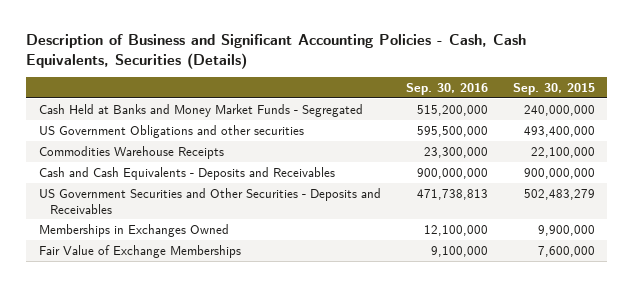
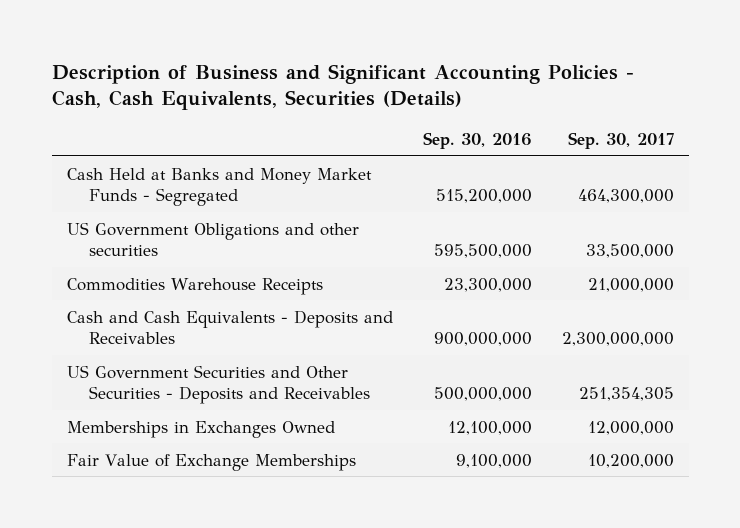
[512,82,595,95] Sep. 30, 2015 -> none
none -> [567,132,674,150] Sep. 30, 2017
[416,188,488,200] 471,738,813 -> [433,386,532,401] 500,000,000

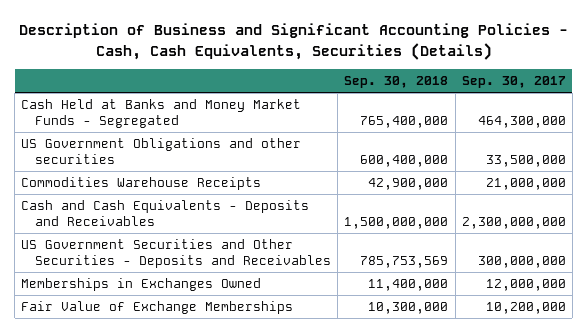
[422,132,532,150] Sep. 30, 2016 -> none
none -> [344,76,449,89] Sep. 30, 2018
[578,386,674,401] 251,354,305 -> [477,255,566,268] 300,000,000

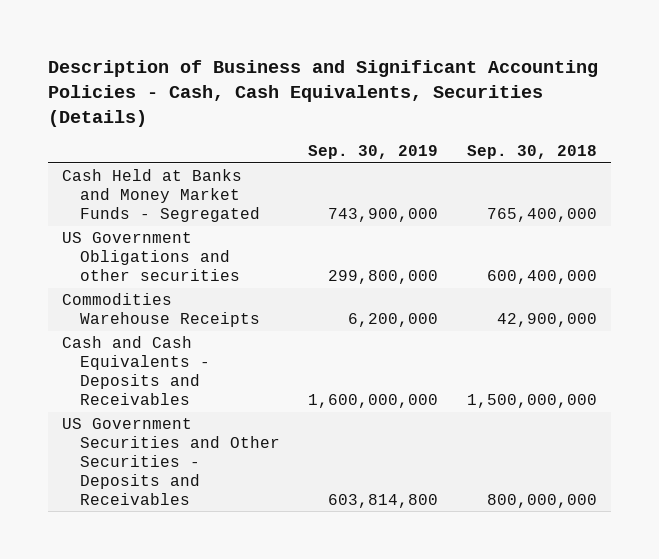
[461,76,566,89] Sep. 30, 2017 -> none
none -> [308,145,439,160] Sep. 30, 2019
[21,278,262,292] Memberships in Exchanges Owned -> none
[21,301,294,315] Fair Value of Exchange Memberships -> none
[360,255,449,268] 785,753,569 -> [487,493,598,508] 800,000,000

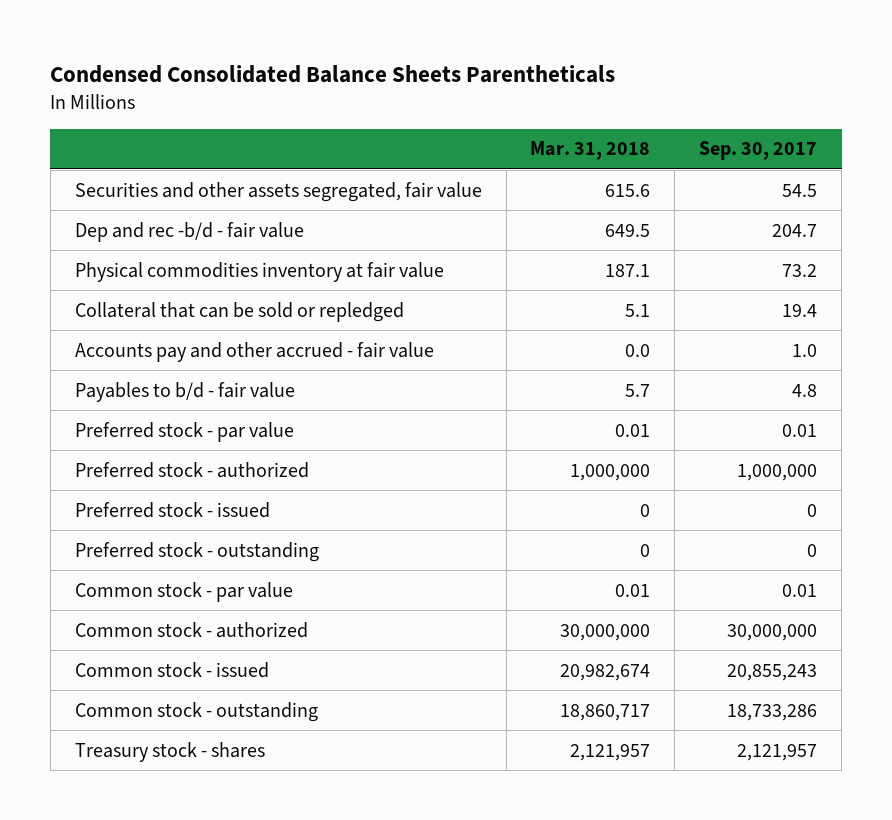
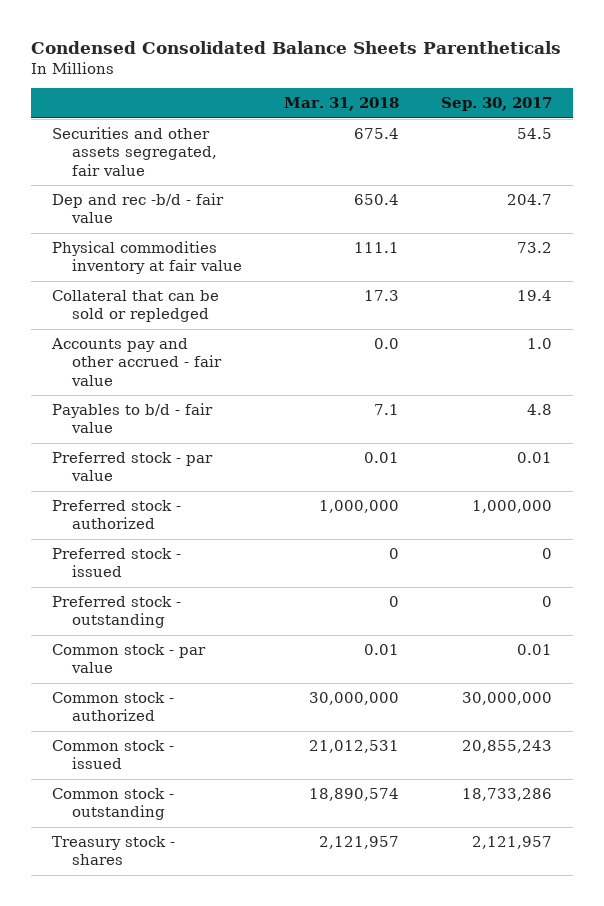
[605,183,651,197] 615.6 -> [354,128,400,140] 675.4
[605,223,651,237] 649.5 -> [354,194,400,206] 650.4
[605,263,651,277] 187.1 -> [354,242,400,254] 111.1
[625,303,651,317] 5.1 -> [364,290,400,302] 17.3
[625,383,651,397] 5.7 -> [374,404,400,416] 7.1
[560,663,651,681] 20,982,674 -> [309,740,400,754] 21,012,531
[560,703,651,721] 18,860,717 -> [309,788,400,802] 18,890,574

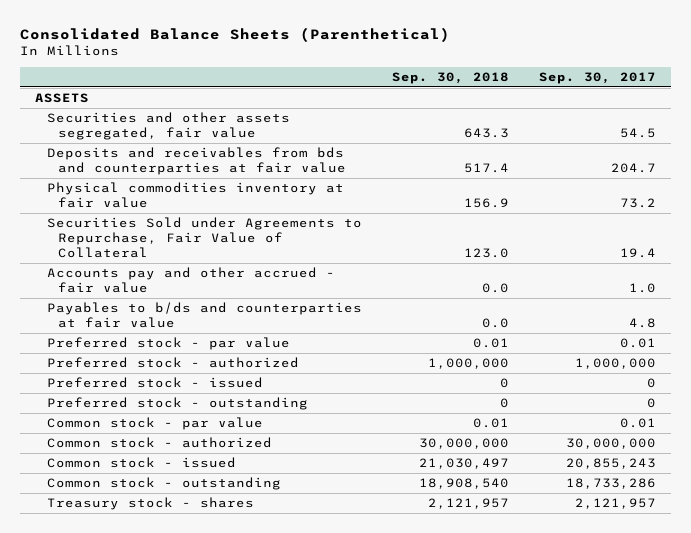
[30,40,561,54] Condensed Consolidated Balance Sheets Parentheticals -> [20,26,451,42] Consolidated Balance Sheets (Parenthetical)
[284,97,400,112] Mar. 31, 2018 -> none
none -> [391,71,509,84] Sep. 30, 2018
none -> [35,93,90,104] ASSETS
[51,193,224,224] Dep and rec -b/d - fair value -> [46,147,347,176] Deposits and receivables from bds and counterparties at fair value
[51,290,219,323] Collateral that can be sold or repledged -> [46,217,362,259] Securities Sold under Agreements to Repurchase, Fair Value of Collateral
[51,403,213,434] Payables to b/d - fair value -> [46,302,362,329] Payables to b/ds and counterparties at fair value

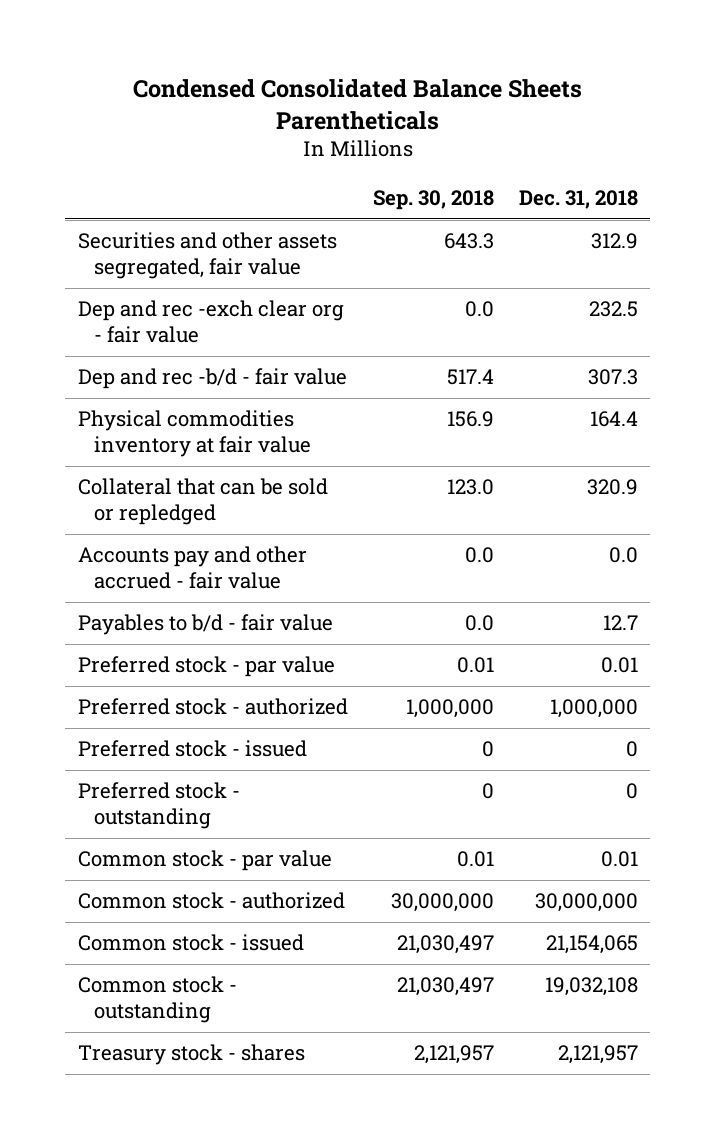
[20,26,451,42] Consolidated Balance Sheets (Parenthetical) -> [132,79,582,130] Condensed Consolidated Balance Sheets Parentheticals
[538,71,656,84] Sep. 30, 2017 -> none
none -> [518,190,638,210] Dec. 31, 2018
[35,93,90,104] ASSETS -> none
none -> [77,300,344,344] Dep and rec -exch clear org - fair value
[46,147,347,176] Deposits and receivables from bds and counterparties at fair value -> [77,368,347,390] Dep and rec -b/d - fair value
[46,217,362,259] Securities Sold under Agreements to Repurchase, Fair Value of Collateral -> [77,478,328,526] Collateral that can be sold or repledged
[46,302,362,329] Payables to b/ds and counterparties at fair value -> [77,614,333,636] Payables to b/d - fair value
[418,478,509,490] 18,908,540 -> [396,977,494,997] 21,030,497

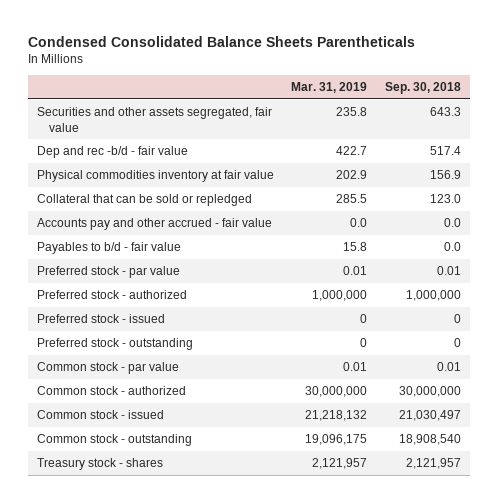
[518,190,638,210] Dec. 31, 2018 -> none
none -> [291,82,368,94] Mar. 31, 2019
[77,300,344,344] Dep and rec -exch clear org - fair value -> none
[396,977,494,997] 21,030,497 -> [399,433,462,445] 18,908,540

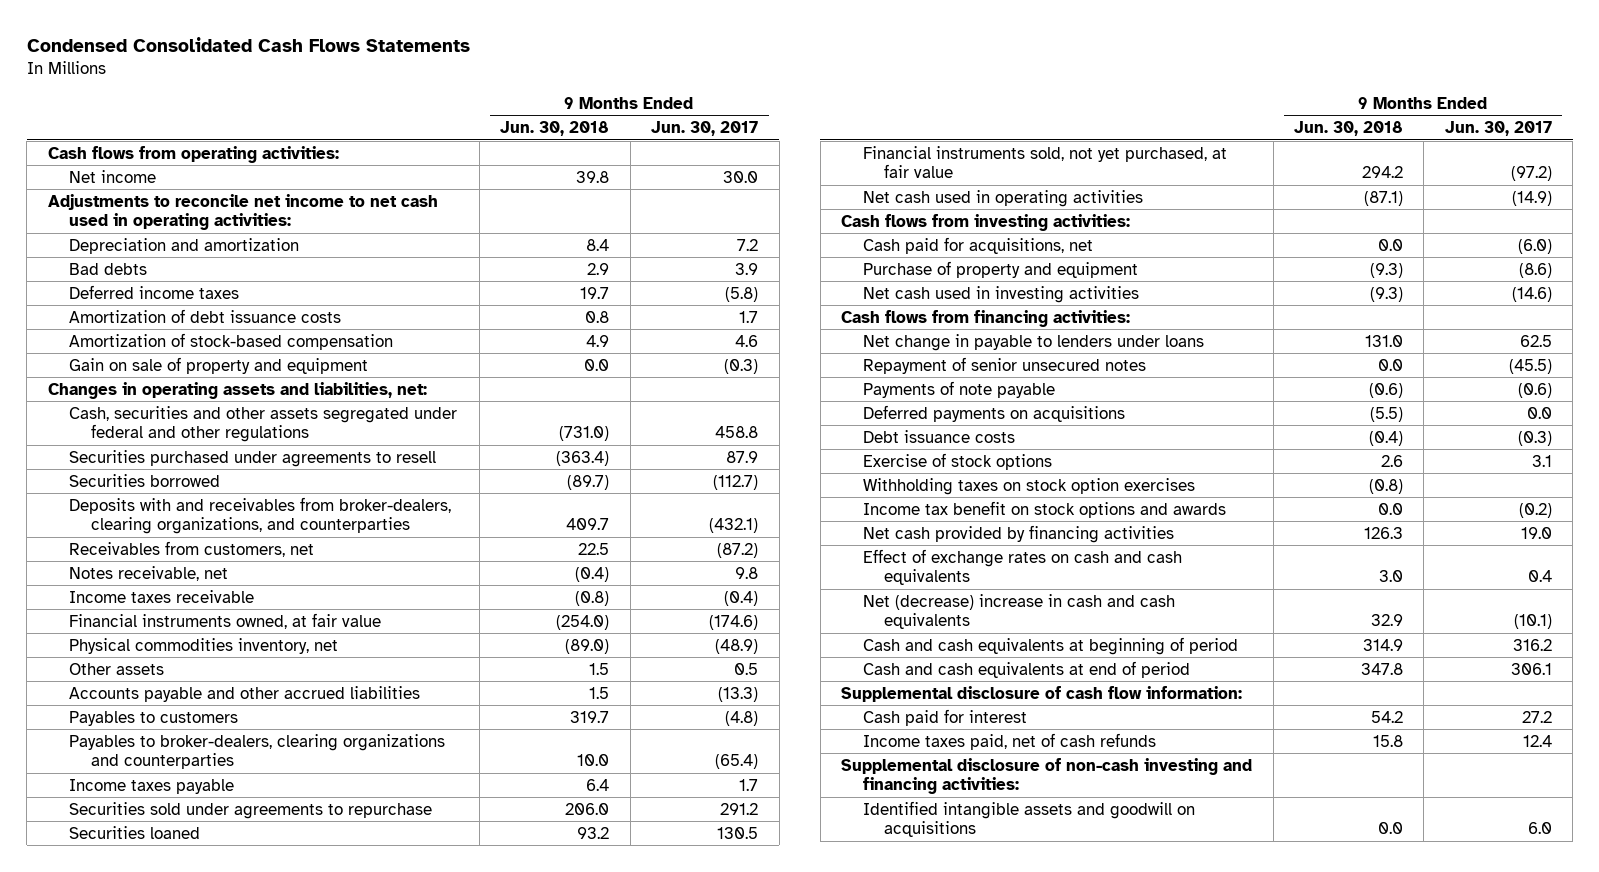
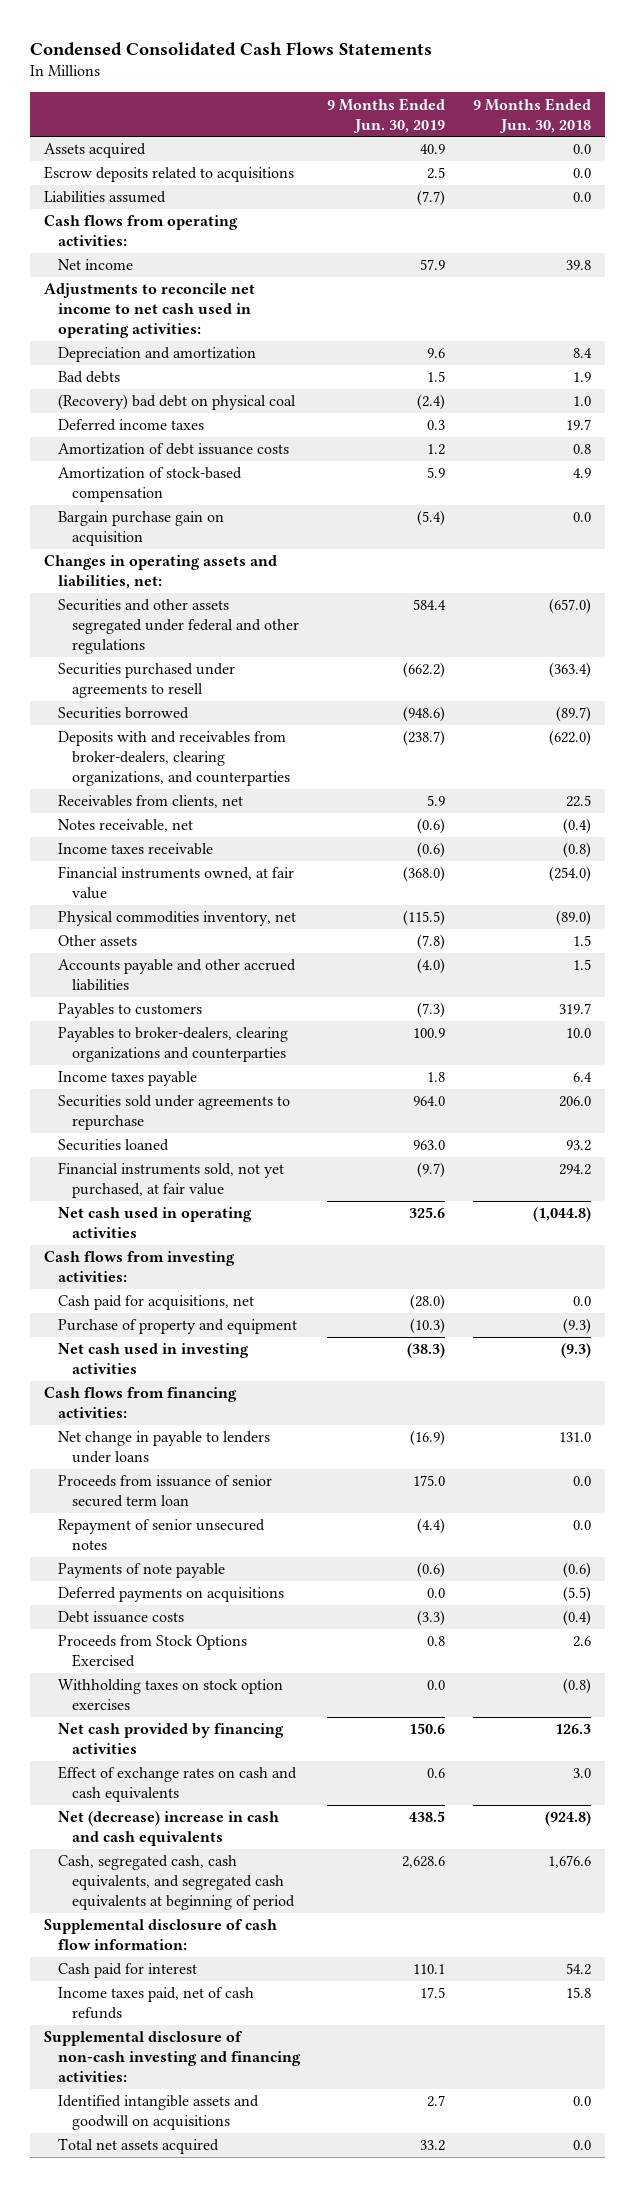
[651,121,759,137] Jun. 30, 2017 -> none
none -> [327,97,446,133] 9 Months Ended Jun. 30, 2019
none -> [43,143,146,159] Assets acquired
none -> [43,166,294,183] Escrow deposits related to acquisitions
none -> [43,191,166,204] Liabilities assumed
[587,262,610,275] 2.9 -> [573,372,592,383] 1.9
none -> [57,394,296,411] (Recovery) bad debt on physical coal
[69,356,369,374] Gain on sale of property and equipment -> none
none -> [57,511,224,547] Bargain purchase gain on acquisition
[69,405,458,443] Cash, securities and other assets segregated under federal and other regulations -> [57,599,299,654] Securities and other assets segregated under federal and other regulations
[559,426,610,442] (731.0) -> [549,598,592,615] (657.0)
[566,518,610,531] 409.7 -> [549,730,592,747] (622.0)
[69,540,315,557] Receivables from customers, net -> [57,795,243,809] Receivables from clients, net
[1363,190,1403,206] (87.1) -> [533,1207,592,1223] (1,044.8)
none -> [57,1475,272,1508] Proceeds from issuance of senior secured term loan
[862,452,1052,470] Exercise of stock options -> [57,1635,247,1668] Proceeds from Stock Options Exercised
[862,500,1226,518] Income tax benefit on stock options and awards -> none
[862,660,1190,678] Cash and cash equivalents at end of period -> none
[1370,614,1403,627] 32.9 -> [545,1811,592,1827] (924.8)
[862,636,1238,655] Cash and cash equivalents at beginning of period -> [57,1855,295,1910] Cash, segregated cash, cash equivalents, and segregated cash equivalents at beginning of period
[1362,638,1403,651] 314.9 -> [548,1855,592,1869] 1,676.6
none -> [57,2138,219,2155] Total net assets acquired

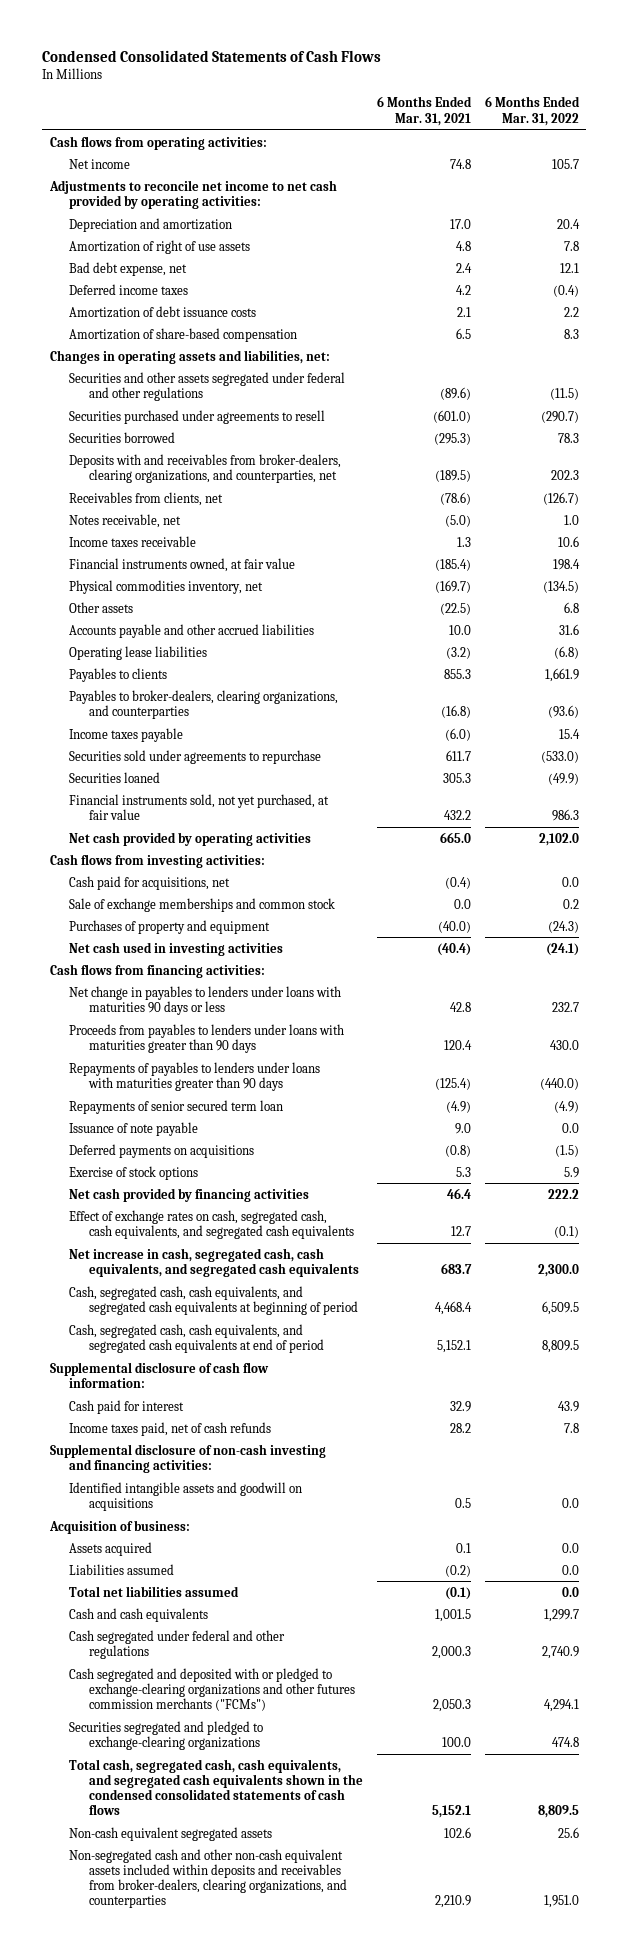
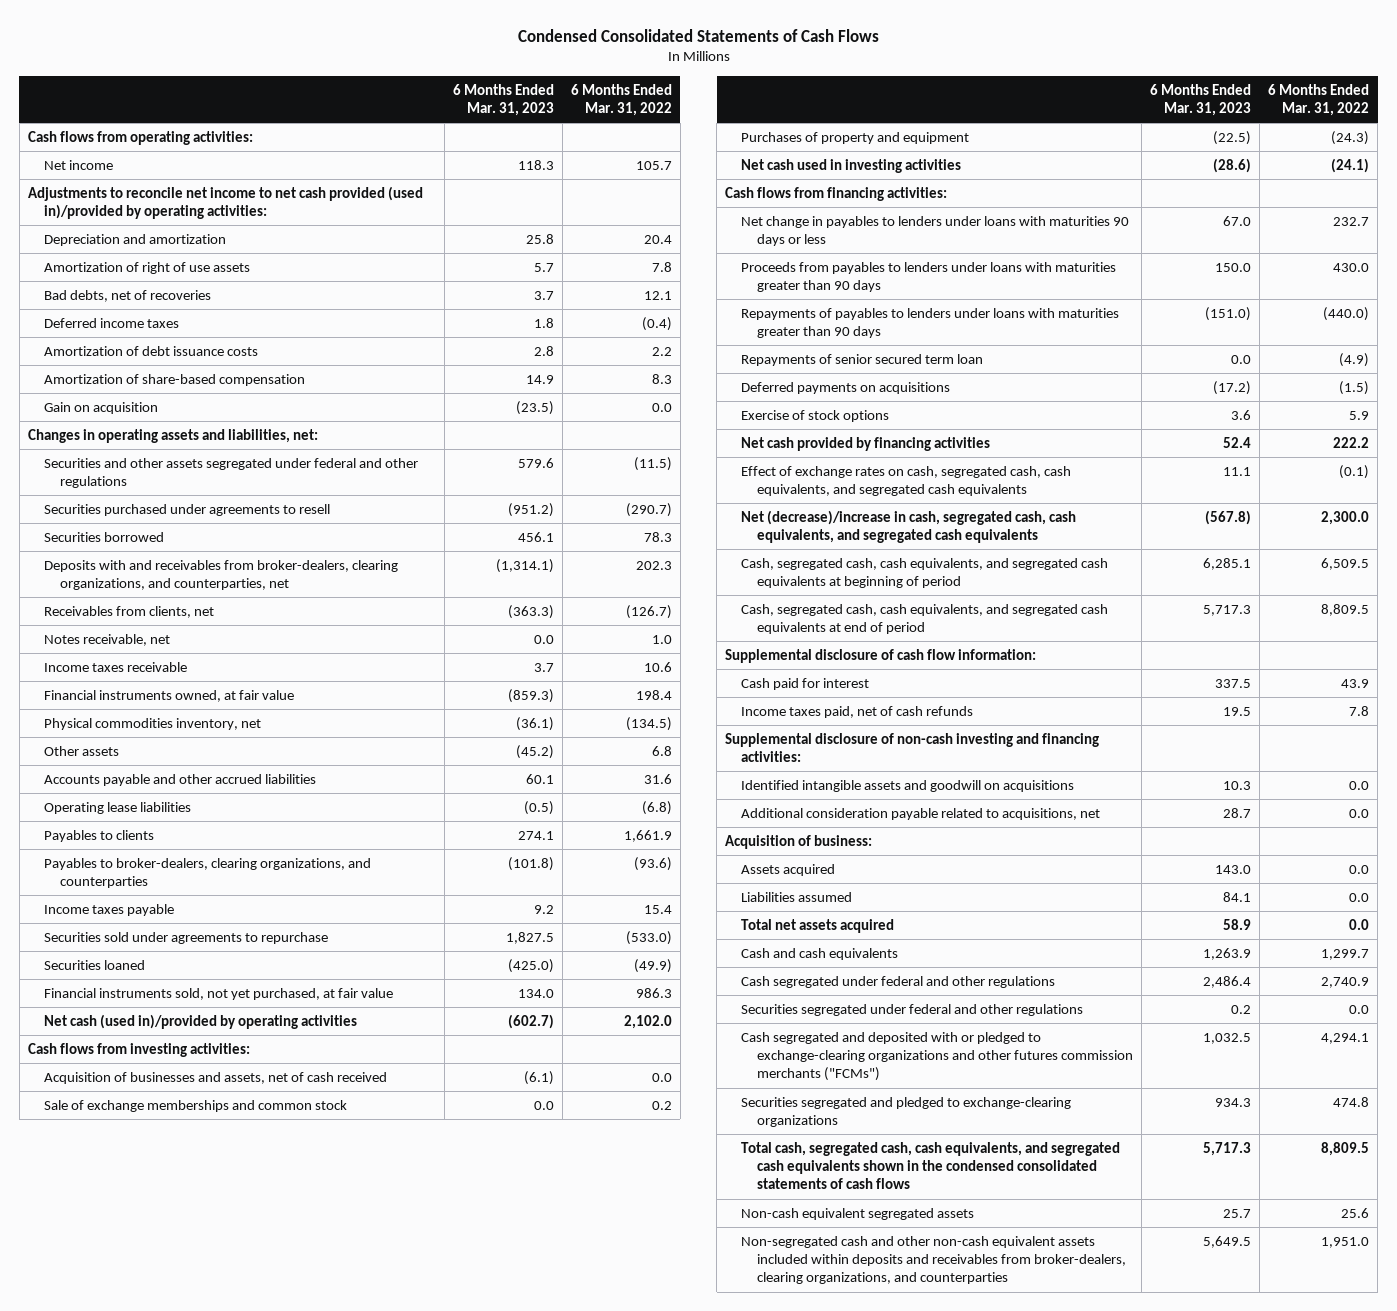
[376,96,472,126] 6 Months Ended Mar. 31, 2021 -> none
none -> [452,83,554,116] 6 Months Ended Mar. 31, 2023
[48,179,337,209] Adjustments to reconcile net income to net cash provided by operating activities: -> [28,185,424,220] Adjustments to reconcile net income to net cash provided (used in)/provided by operating activities:
[69,261,188,276] Bad debt expense, net -> [43,289,211,302] Bad debts, net of recoveries
none -> [43,401,158,414] Gain on acquisition
[69,831,312,846] Net cash provided by operating activities -> [43,1013,357,1029] Net cash (used in)/provided by operating activities
[69,875,231,890] Cash paid for acquisitions, net -> [43,1071,387,1084] Acquisition of businesses and assets, net of cash received
[69,1121,199,1136] Issuance of note payable -> none
[69,1247,359,1277] Net increase in cash, segregated cash, cash equivalents, and segregated cash equivalents -> [740,509,1076,544] Net (decrease)/increase in cash, segregated cash, cash equivalents, and segregated cash equivalents
none -> [740,807,1100,820] Additional consideration payable related to acquisitions, net
[69,1585,240,1597] Total net liabilities assumed -> [740,918,894,933] Total net assets acquired
none -> [740,1003,1083,1016] Securities segregated under federal and other regulations

